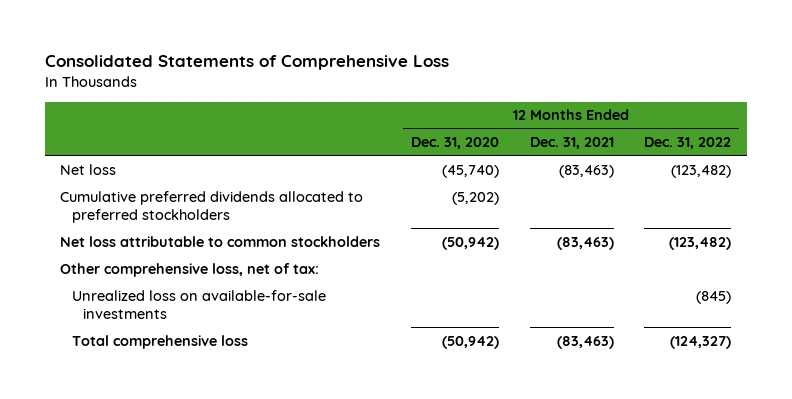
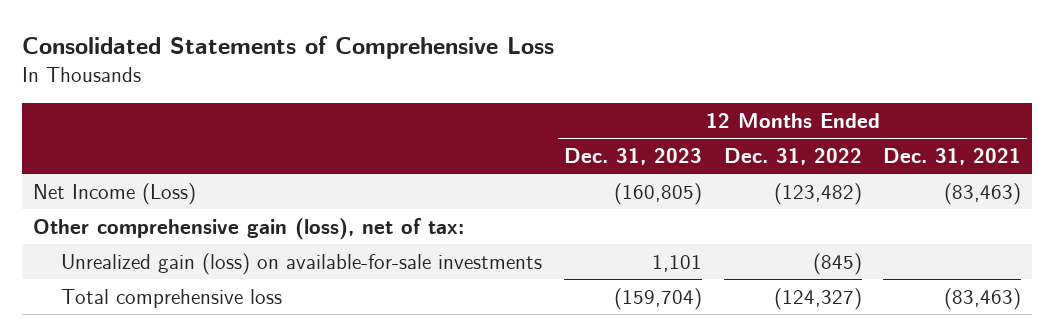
[410,137,499,150] Dec. 31, 2020 -> none
none -> [563,148,702,166] Dec. 31, 2023
[60,190,364,223] Cumulative preferred dividends allocated to preferred stockholders -> none
[60,235,381,247] Net loss attributable to common stockholders -> none
[60,163,117,175] Net loss -> [32,182,196,205] Net Income (Loss)
[60,262,320,277] Other comprehensive loss, net of tax: -> [32,217,464,240] Other comprehensive gain (loss), net of tax:
[71,289,326,319] Unrealized loss on available-for-sale investments -> [60,252,542,275] Unrealized gain (loss) on available-for-sale investments

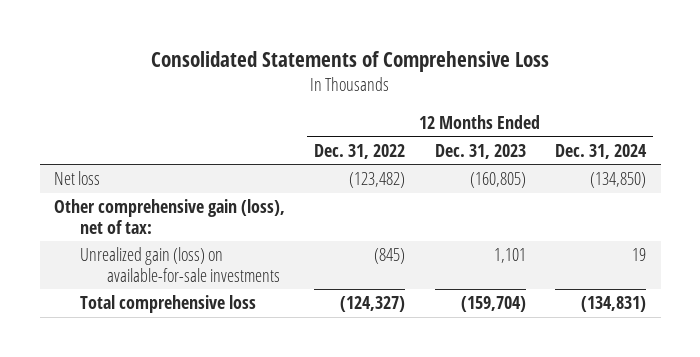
[883,148,1022,166] Dec. 31, 2021 -> none
none -> [554,143,647,159] Dec. 31, 2024
[32,182,196,205] Net Income (Loss) -> [54,171,101,186] Net loss

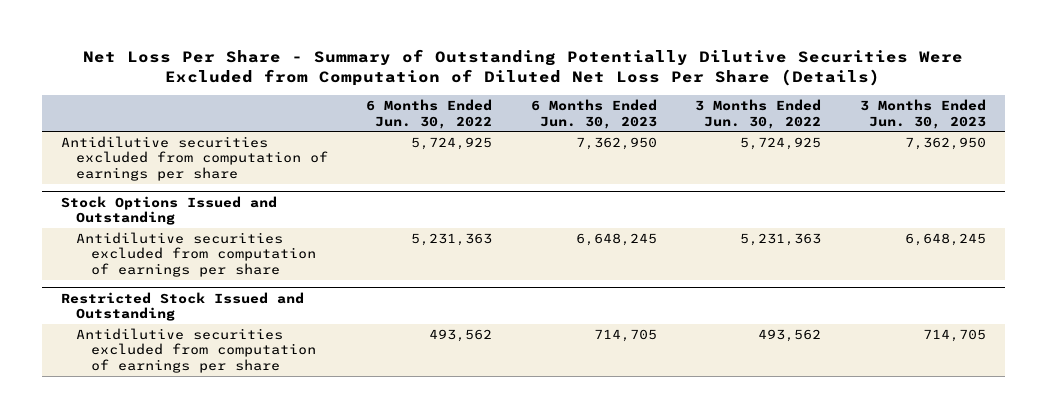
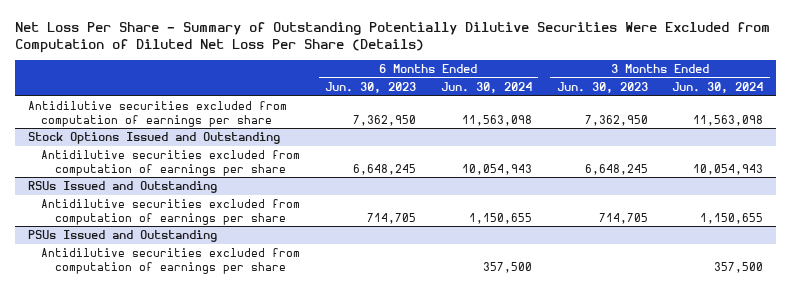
[366,99,493,129] 6 Months Ended Jun. 30, 2022 -> none
[695,99,822,129] 3 Months Ended Jun. 30, 2022 -> none
none -> [440,81,532,93] Jun. 30, 2024
none -> [672,81,764,93] Jun. 30, 2024
[60,291,304,322] Restricted Stock Issued and Outstanding -> [27,181,217,194] RSUs Issued and Outstanding
none -> [27,230,217,243] PSUs Issued and Outstanding
none -> [41,248,301,274] Antidilutive securities excluded from computation of earnings per share

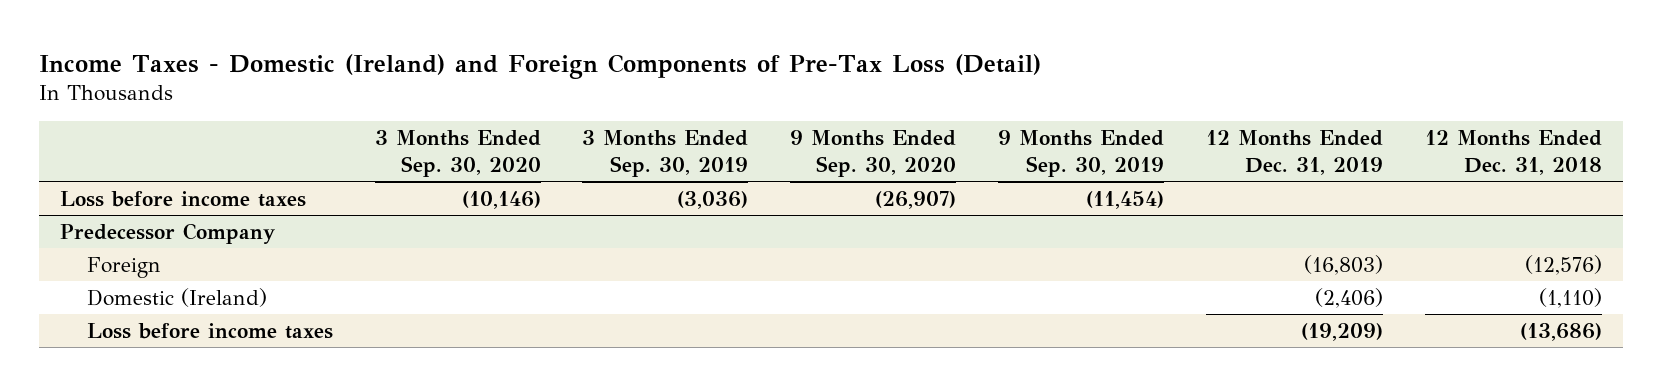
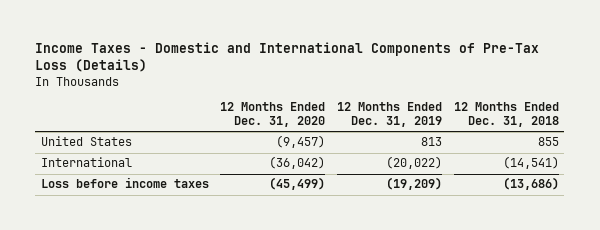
[38,53,1041,79] Income Taxes - Domestic (Ireland) and Foreign Components of Pre-Tax Loss (Detail) -> [35,41,540,73] Income Taxes - Domestic and International Components of Pre-Tax Loss (Details)
[374,130,541,178] 3 Months Ended Sep. 30, 2020 -> none
[582,130,749,178] 3 Months Ended Sep. 30, 2019 -> none
[790,130,957,178] 9 Months Ended Sep. 30, 2020 -> none
[998,130,1165,178] 9 Months Ended Sep. 30, 2019 -> none
none -> [220,102,326,127] 12 Months Ended Dec. 31, 2020
[59,190,306,207] Loss before income taxes -> none
[59,222,275,244] Predecessor Company -> none
[86,256,161,278] Foreign -> none
[86,287,267,307] Domestic (Ireland) -> none
none -> [40,136,132,147] United States
none -> [40,157,132,168] International

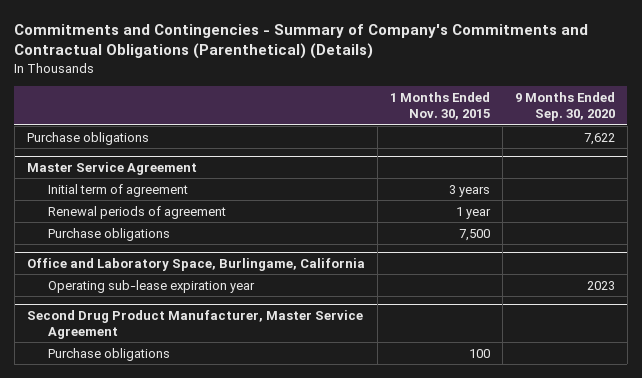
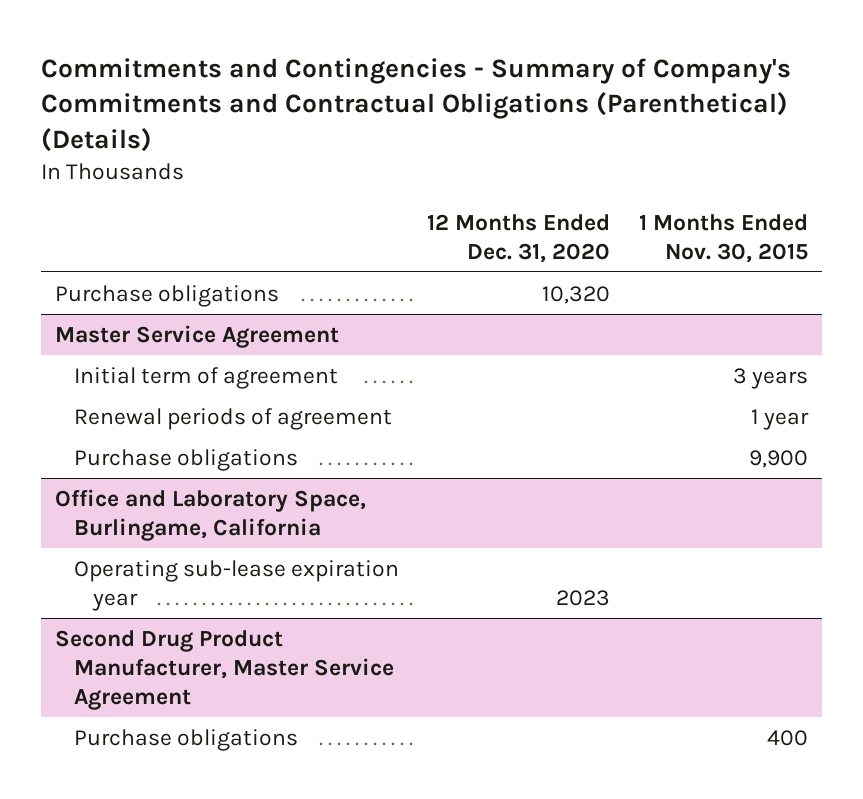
[514,92,615,122] 9 Months Ended Sep. 30, 2020 -> none
none -> [427,213,611,263] 12 Months Ended Dec. 31, 2020
[458,228,490,241] 7,500 -> [748,449,808,468] 9,900
[468,348,490,358] 100 -> [766,729,808,746] 400

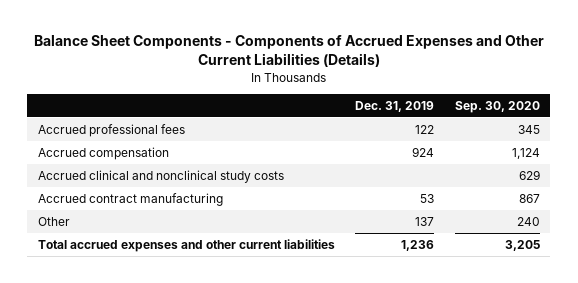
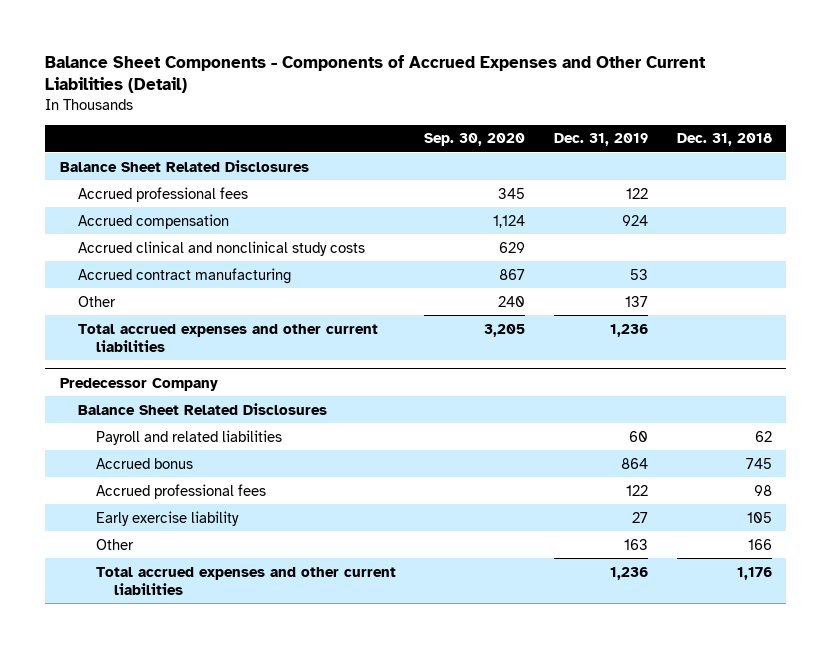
[33,35,544,68] Balance Sheet Components - Components of Accrued Expenses and Other Current Liabilities (Details) -> [45,54,707,94] Balance Sheet Components - Components of Accrued Expenses and Other Current Liabilities (Detail)
none -> [676,133,772,147] Dec. 31, 2018
none -> [59,159,309,172] Balance Sheet Related Disclosures
none -> [59,377,218,391] Predecessor Company
none -> [77,402,327,415] Balance Sheet Related Disclosures
none -> [95,429,282,445] Payroll and related liabilities
none -> [95,457,193,469] Accrued bonus
none -> [95,483,266,499] Accrued professional fees
none -> [95,510,239,526] Early exercise liability
none -> [95,538,134,550] Other
none -> [95,566,396,595] Total accrued expenses and other current liabilities

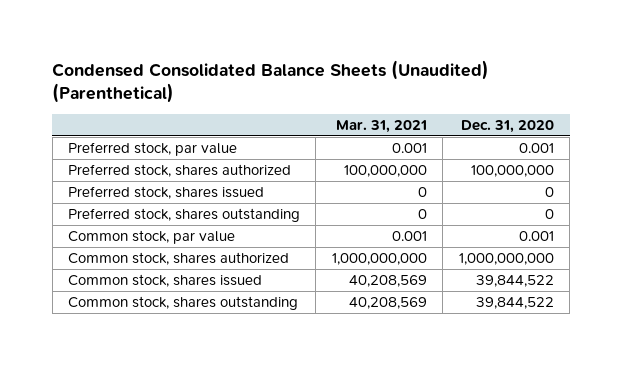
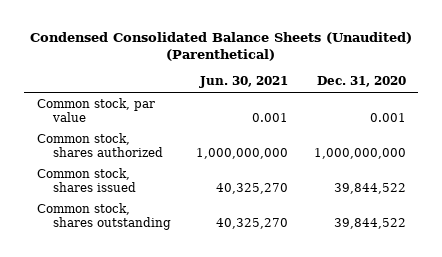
[335,120,427,134] Mar. 31, 2021 -> none
none -> [199,76,289,89] Jun. 30, 2021
[68,142,238,157] Preferred stock, par value -> none
[68,164,292,178] Preferred stock, shares authorized -> none
[68,186,265,200] Preferred stock, shares issued -> none
[68,208,301,223] Preferred stock, shares outstanding -> none

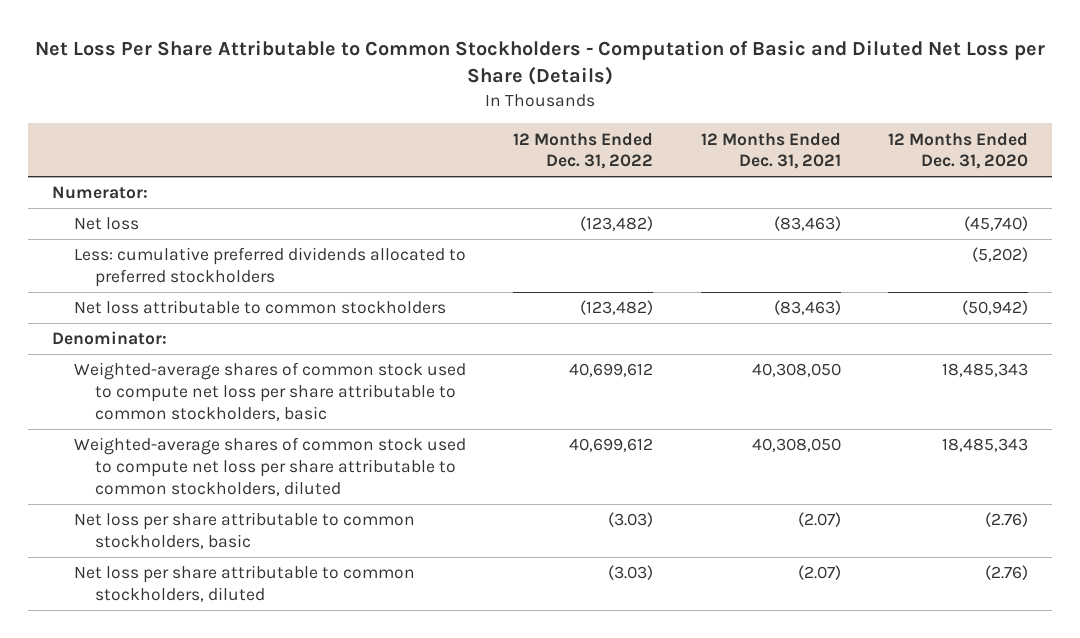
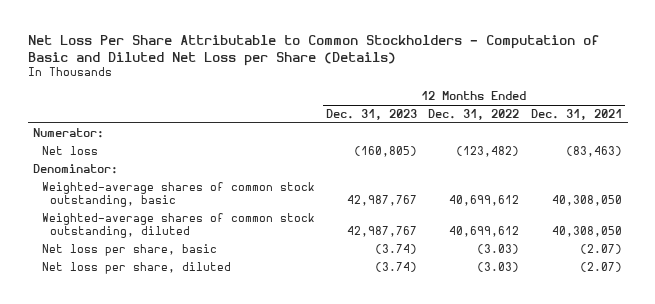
[888,132,1029,170] 12 Months Ended Dec. 31, 2020 -> none
none -> [325,109,417,121] Dec. 31, 2023
[73,247,466,287] Less: cumulative preferred dividends allocated to preferred stockholders -> none
[73,300,446,315] Net loss attributable to common stockholders -> none
[73,362,466,421] Weighted-average shares of common stock used to compute net loss per share attributable to common stockholders, basic -> [41,182,315,208] Weighted-average shares of common stock outstanding, basic
[73,437,466,496] Weighted-average shares of common stock used to compute net loss per share attributable to common stockholders, diluted -> [41,213,315,239] Weighted-average shares of common stock outstanding, diluted
[73,512,415,549] Net loss per share attributable to common stockholders, basic -> [41,244,217,257] Net loss per share, basic
[73,565,415,602] Net loss per share attributable to common stockholders, diluted -> [41,262,231,275] Net loss per share, diluted

